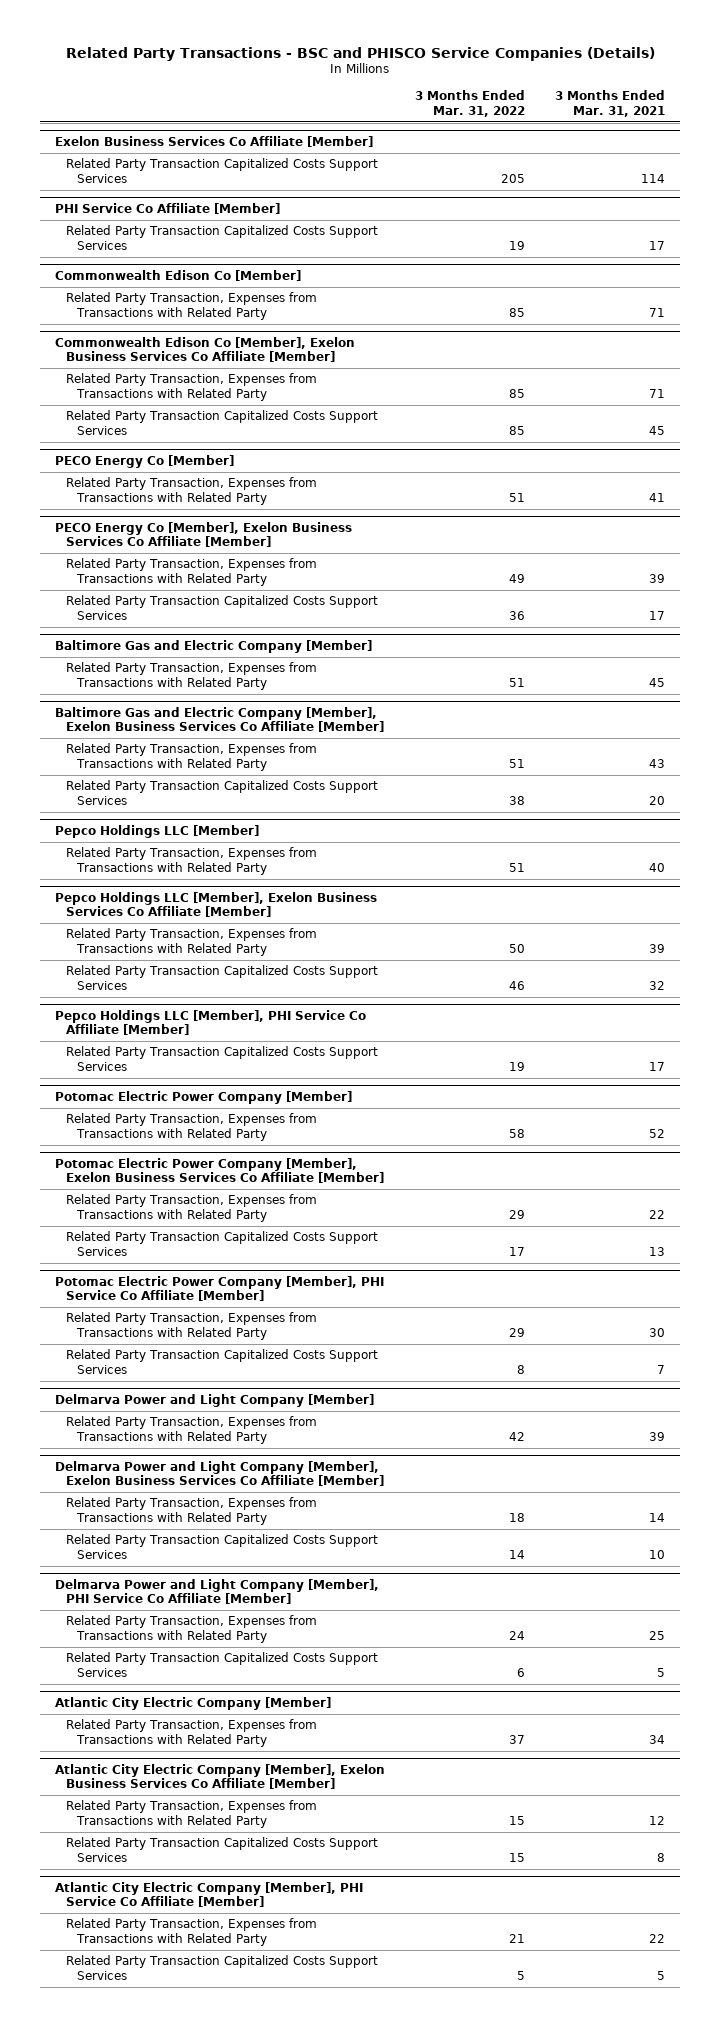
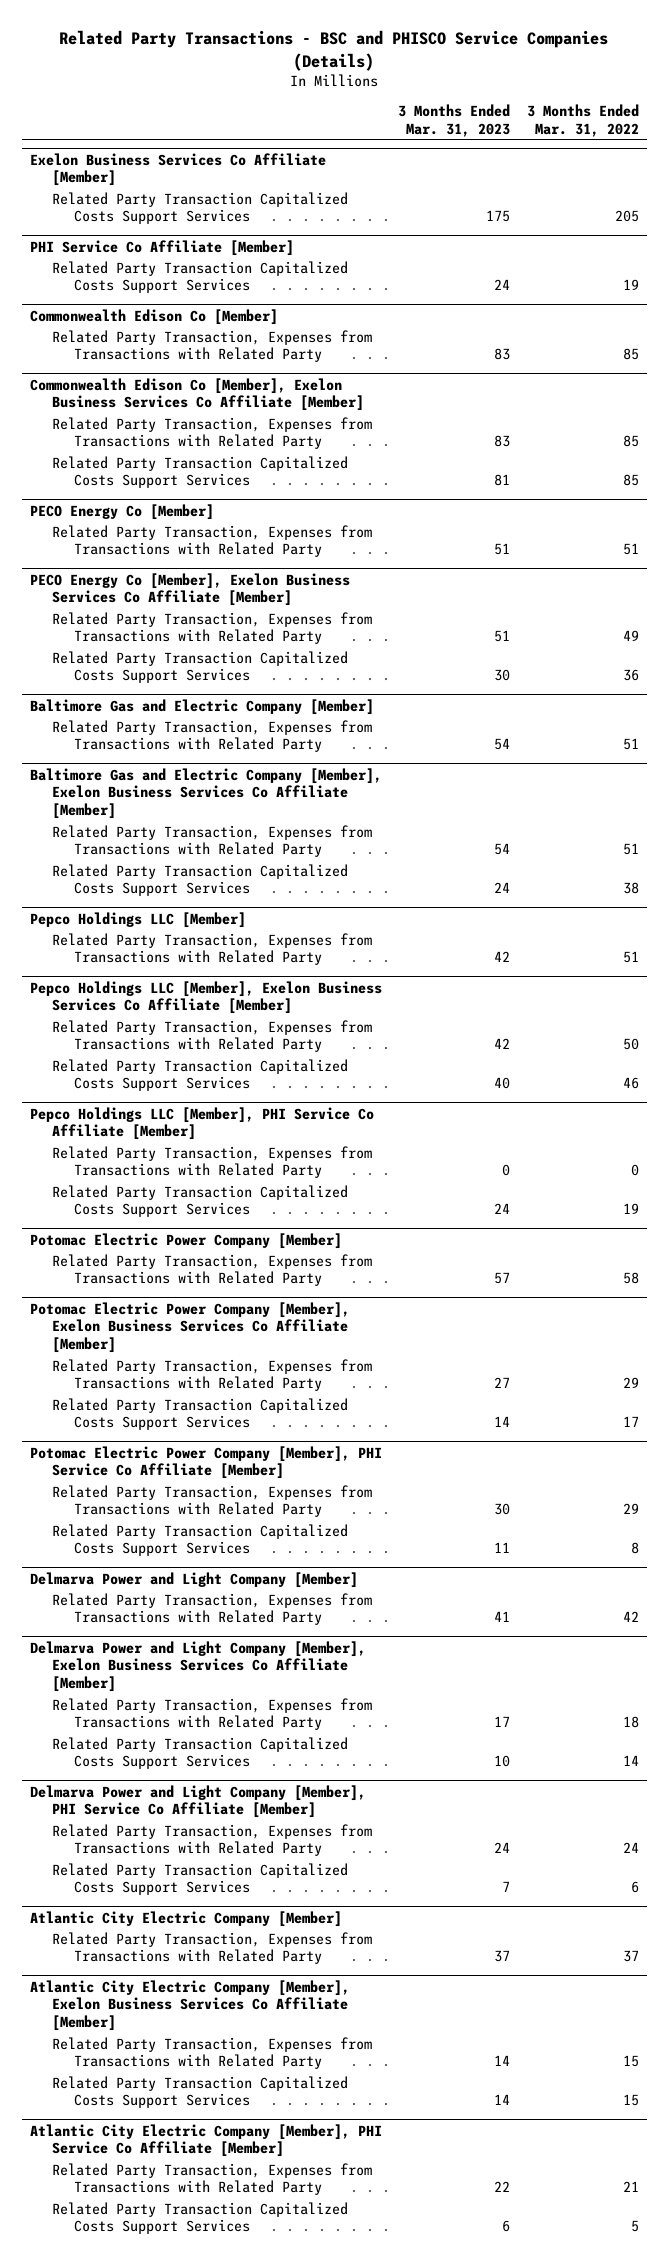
[554,90,665,118] 3 Months Ended Mar. 31, 2021 -> none
none -> [398,103,511,137] 3 Months Ended Mar. 31, 2023
none -> [51,1145,372,1179] Related Party Transaction, Expenses from Transactions with Related Party

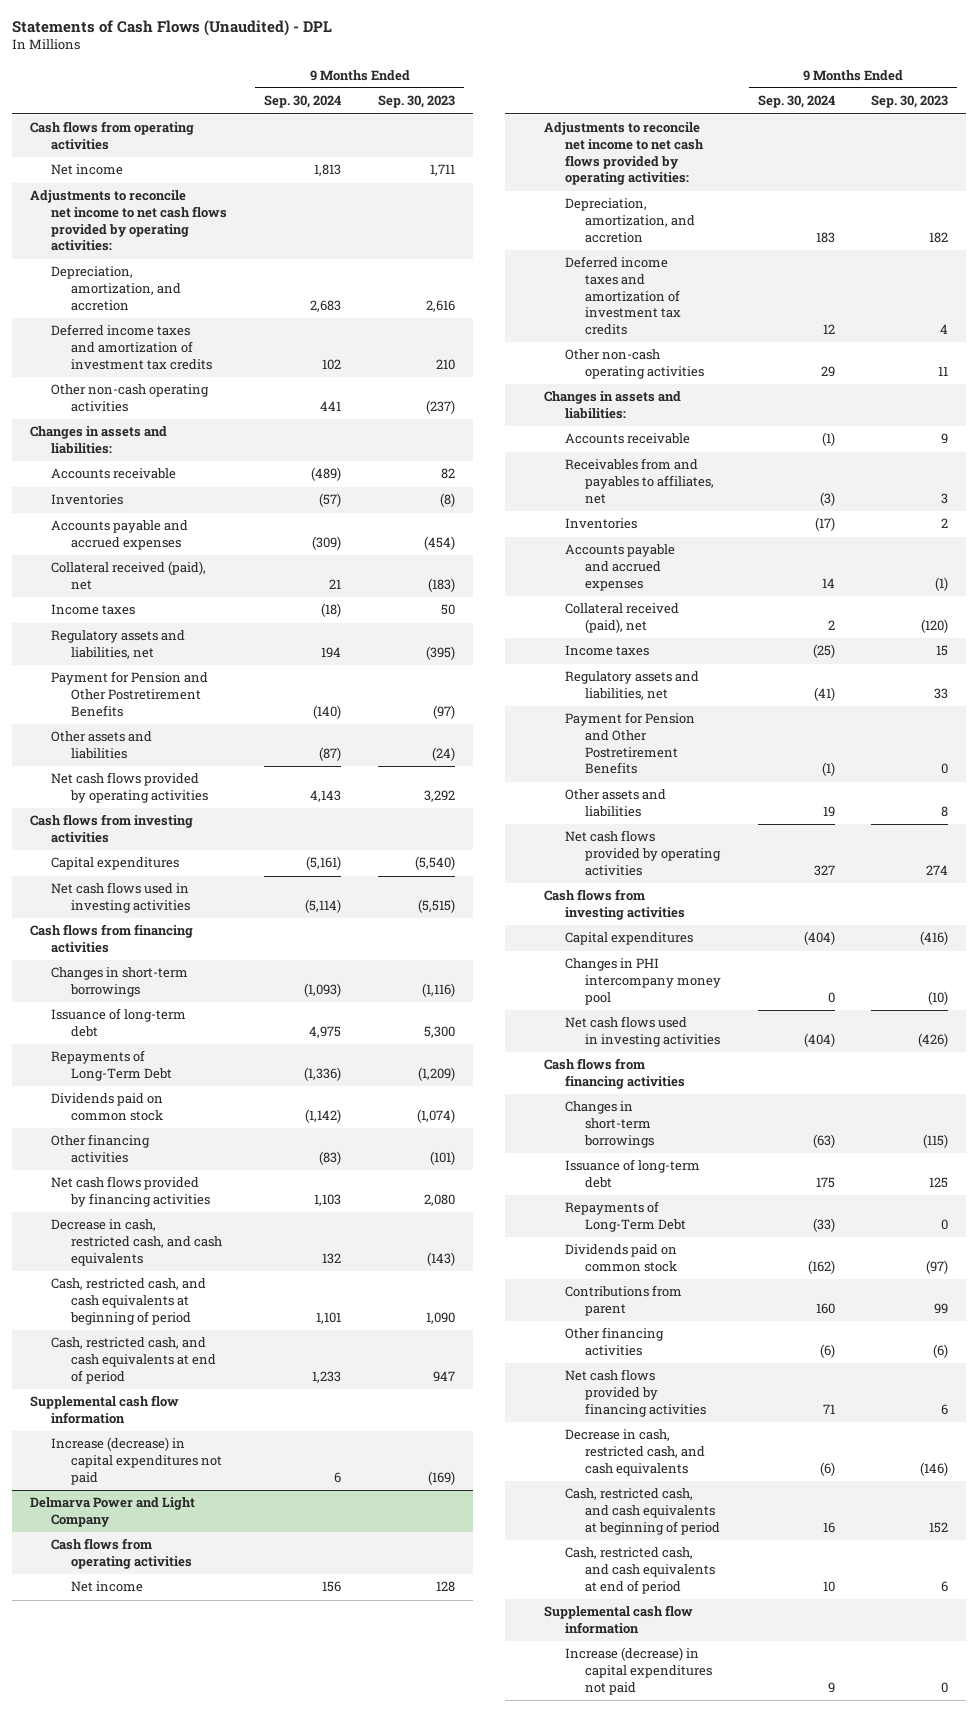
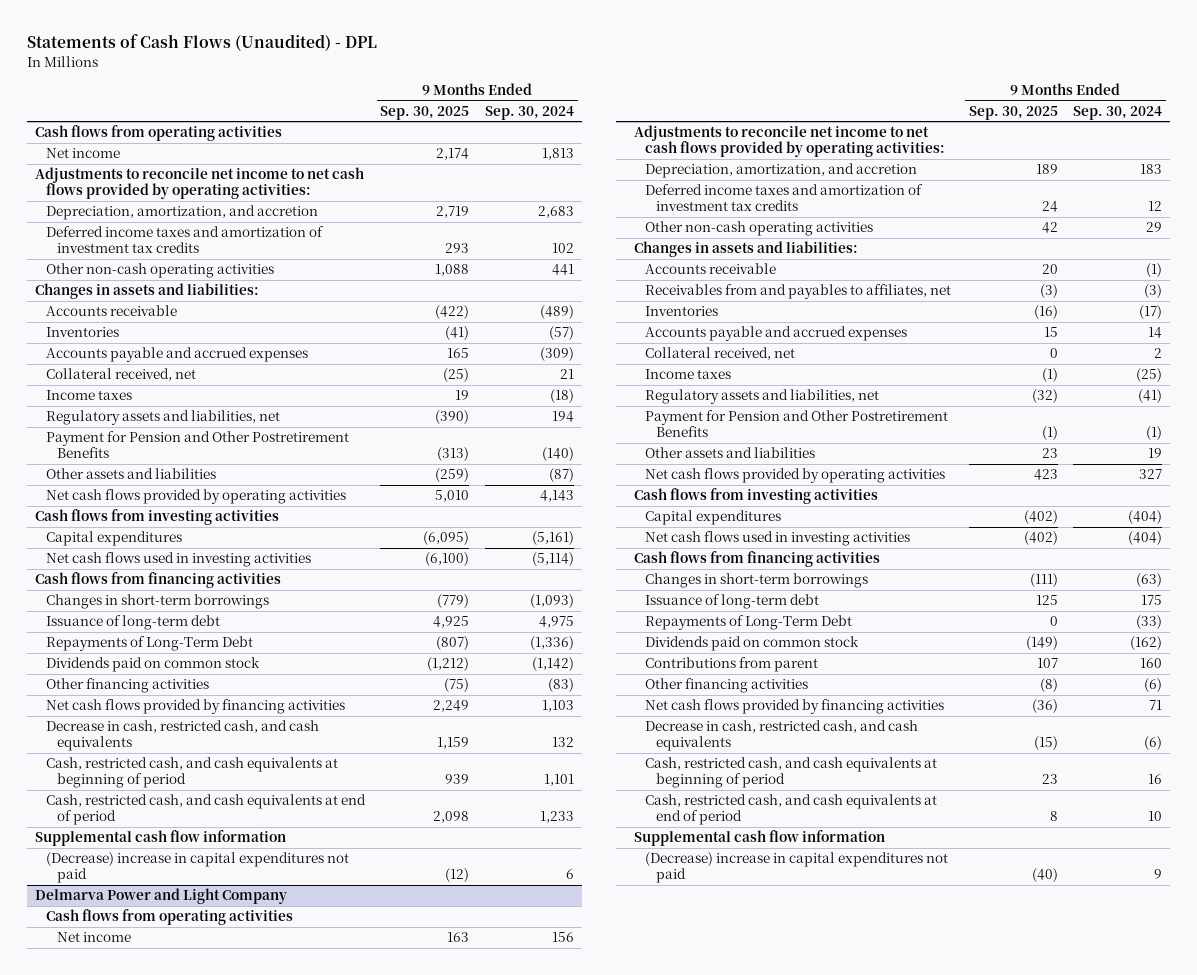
[377,95,455,109] Sep. 30, 2023 -> none
none -> [380,105,470,120] Sep. 30, 2025
[50,561,206,591] Collateral received (paid), net -> [45,368,196,382] Collateral received, net
[50,1437,223,1485] Increase (decrease) in capital expenditures not paid -> [45,852,349,884] (Decrease) increase in capital expenditures not paid
[564,603,679,634] Collateral received (paid), net -> [645,347,796,361] Collateral received, net
[564,958,722,1005] Changes in PHI intercompany money pool -> none
[564,1647,713,1695] Increase (decrease) in capital expenditures not paid -> [645,852,949,884] (Decrease) increase in capital expenditures not paid

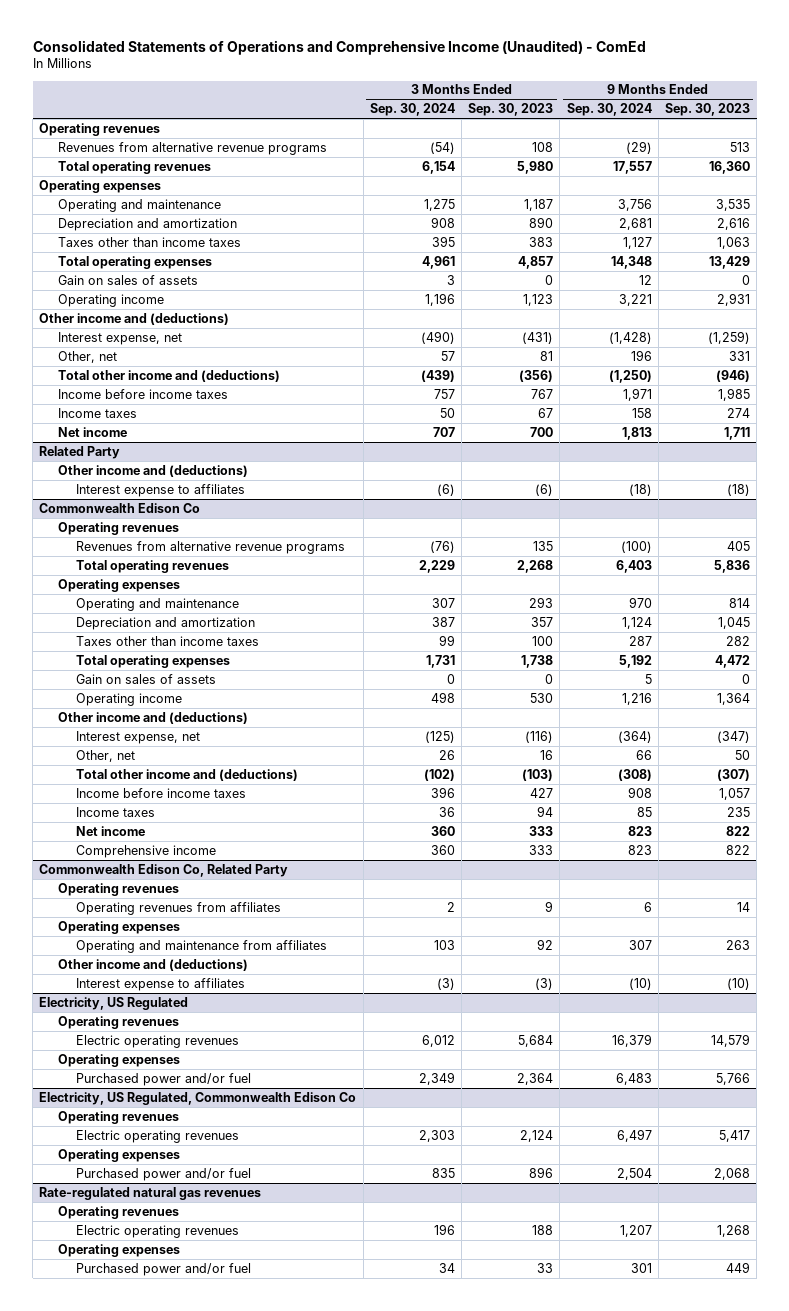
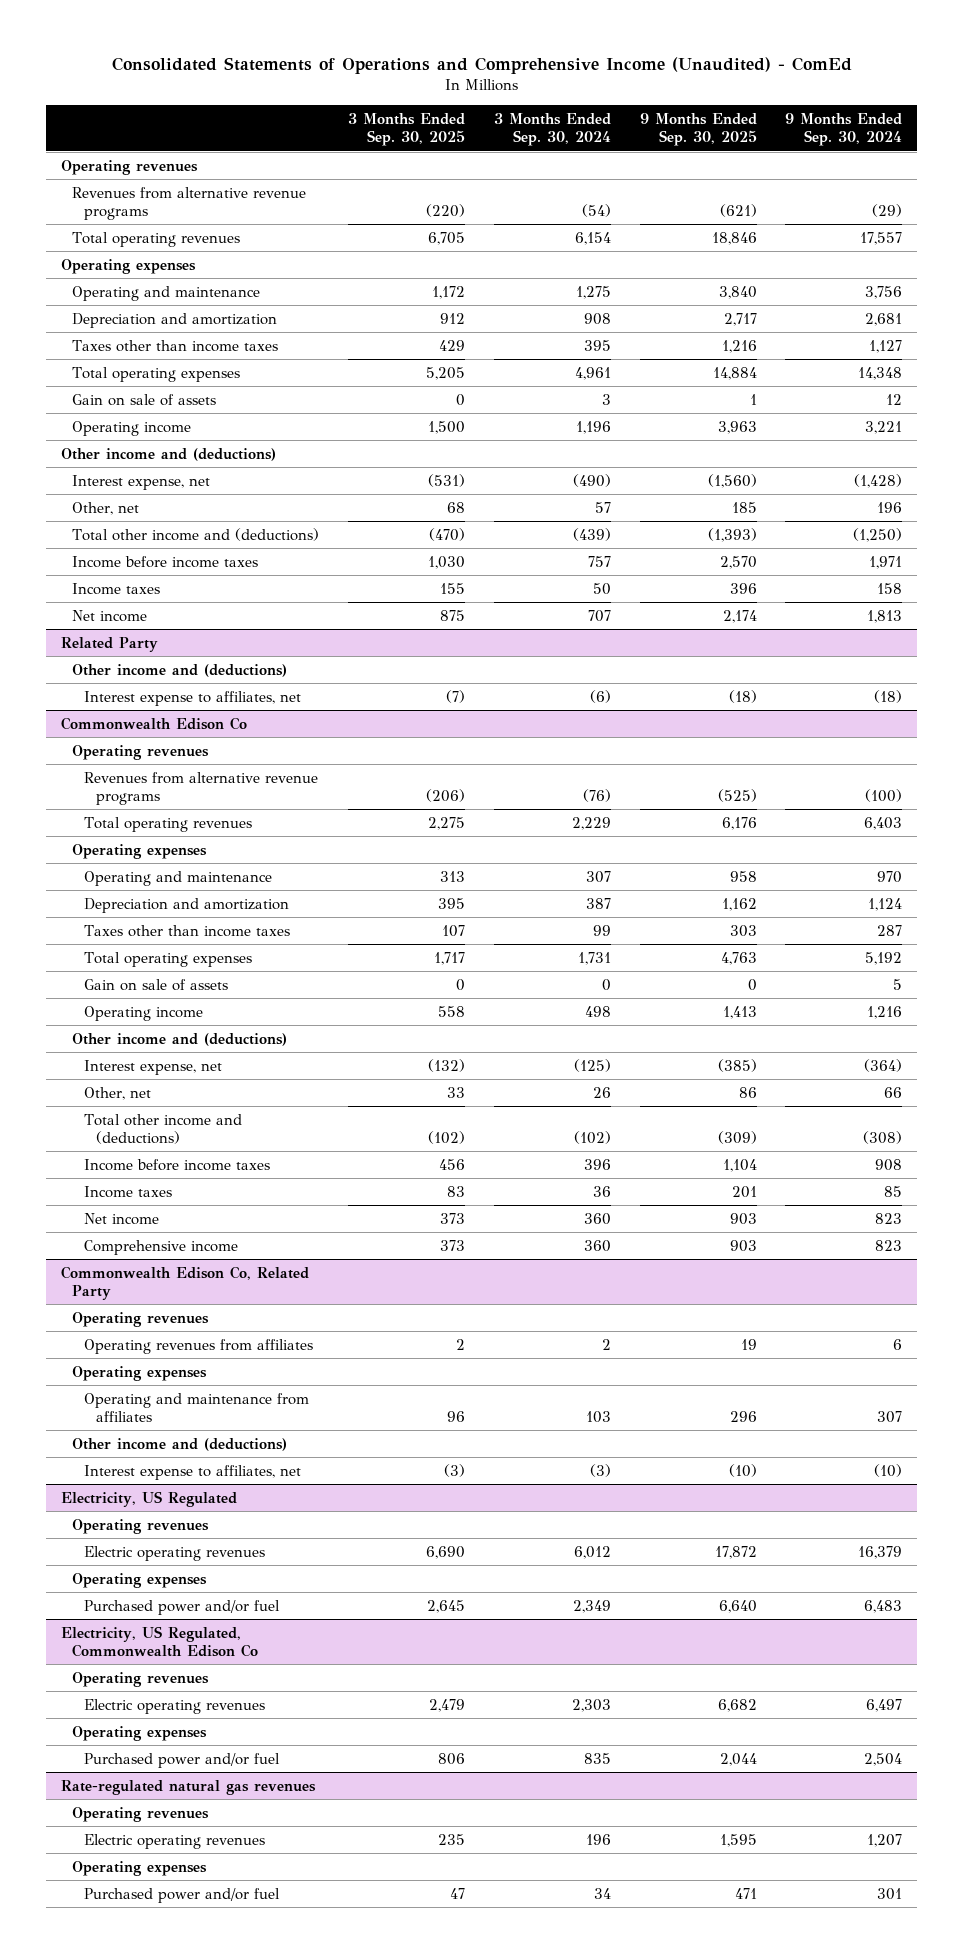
[468,103,554,117] Sep. 30, 2023 -> none
[665,103,751,117] Sep. 30, 2023 -> none
none -> [348,113,466,147] 3 Months Ended Sep. 30, 2025
none -> [639,113,757,147] 9 Months Ended Sep. 30, 2025
[57,274,198,285] Gain on sales of assets -> [72,393,217,406] Gain on sale of assets
[75,483,245,497] Interest expense to affiliates -> [84,690,302,706] Interest expense to affiliates, net
[75,673,216,684] Gain on sales of assets -> [84,978,229,991] Gain on sale of assets
[75,977,245,991] Interest expense to affiliates -> [84,1464,302,1480] Interest expense to affiliates, net

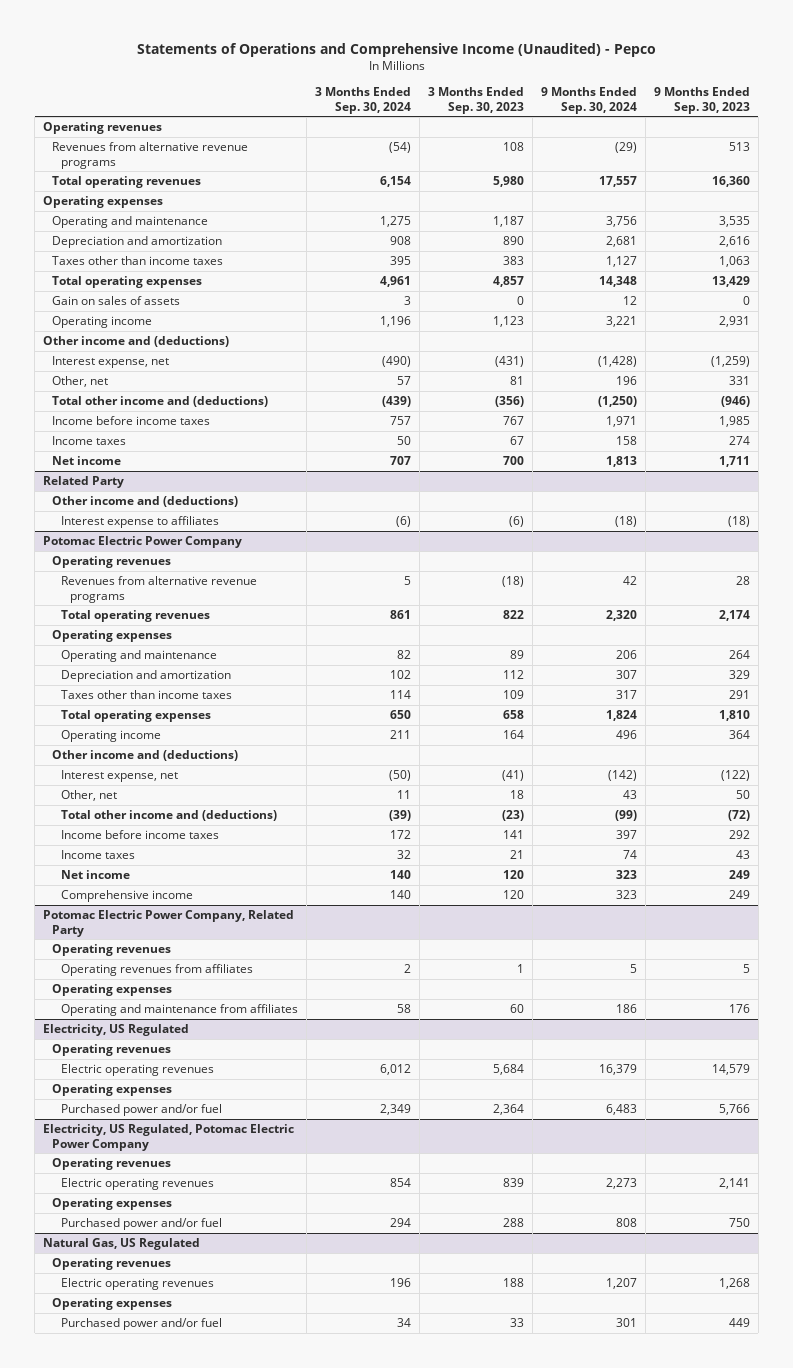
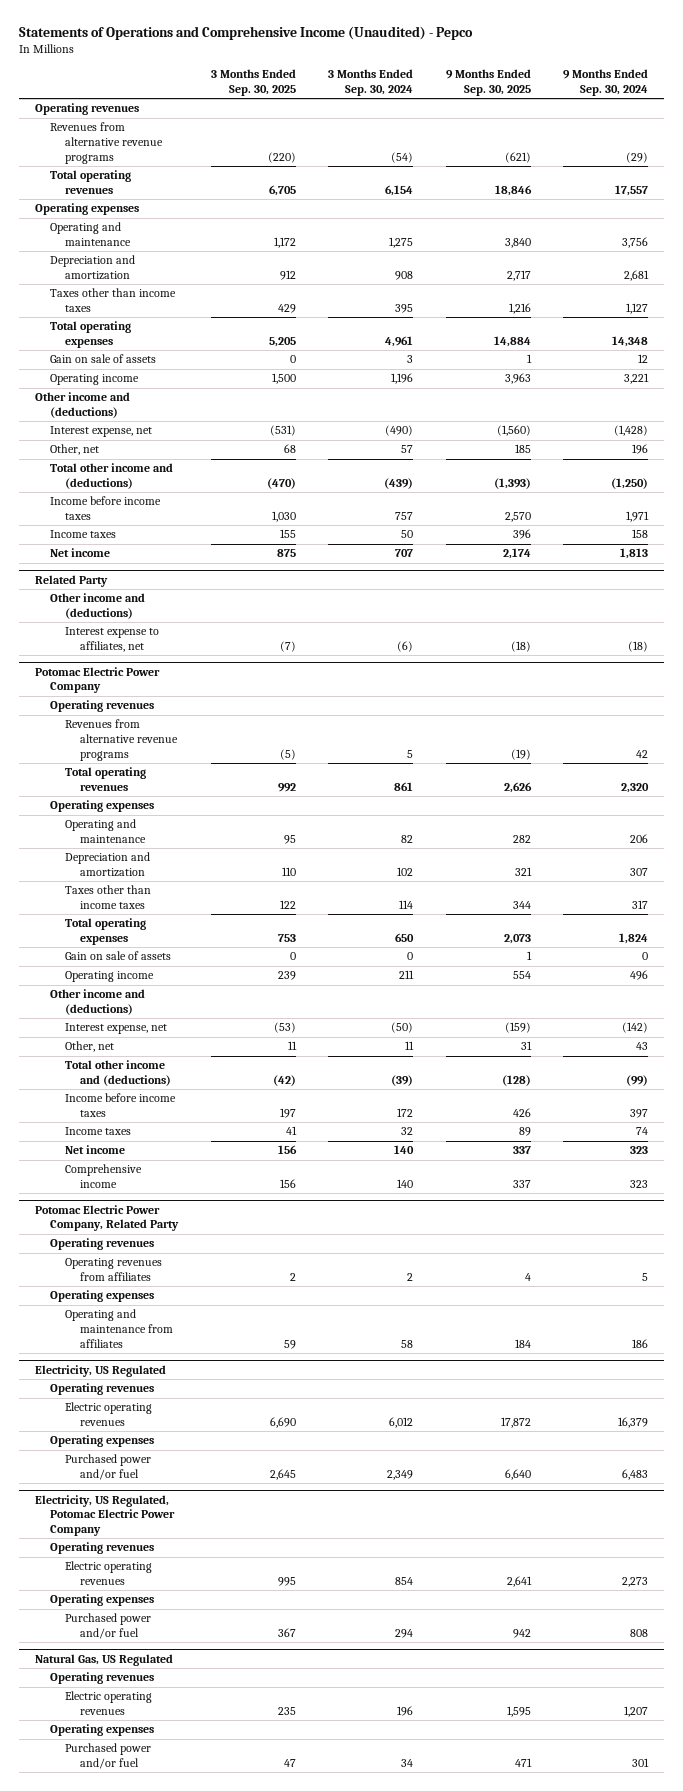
[428,87,525,114] 3 Months Ended Sep. 30, 2023 -> none
[653,87,750,114] 9 Months Ended Sep. 30, 2023 -> none
none -> [210,69,296,96] 3 Months Ended Sep. 30, 2025
none -> [445,69,531,96] 9 Months Ended Sep. 30, 2025
[52,296,181,306] Gain on sales of assets -> [50,354,157,364] Gain on sale of assets
[61,516,220,529] Interest expense to affiliates -> [65,627,160,652] Interest expense to affiliates, net
none -> [65,951,172,961] Gain on sale of assets

